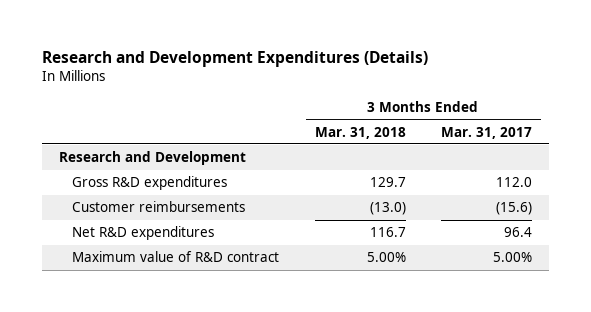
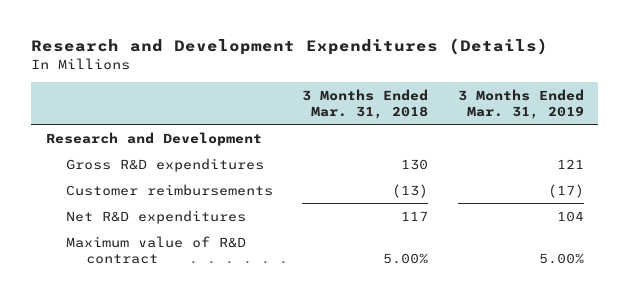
[440,126,532,139] Mar. 31, 2017 -> none
none -> [457,88,584,119] 3 Months Ended Mar. 31, 2019
[369,177,406,188] 129.7 -> [401,158,429,170] 130
[369,202,406,216] (13.0) -> [392,183,429,198] (13)
[369,227,406,238] 116.7 -> [401,210,429,221] 117

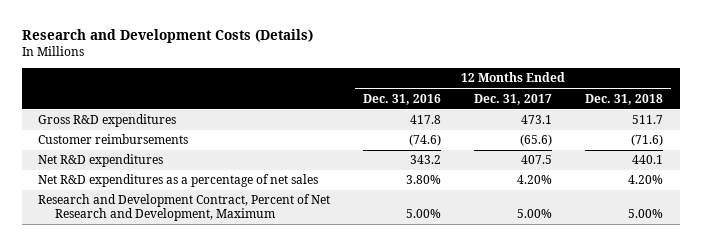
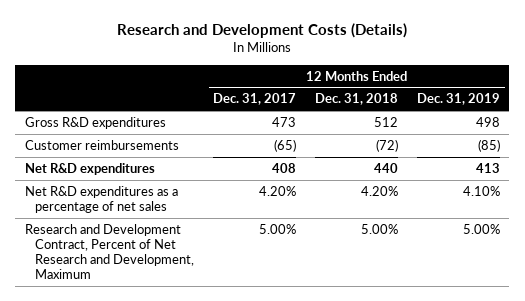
[363,93,442,105] Dec. 31, 2016 -> none
none -> [416,93,500,106] Dec. 31, 2019
[521,115,553,125] 473.1 -> [272,116,297,127] 473
[632,115,664,125] 511.7 -> [374,116,399,127] 512
[520,134,553,147] (65.6) -> [274,138,297,152] (65)
[631,134,664,147] (71.6) -> [376,138,399,152] (72)
[521,155,553,165] 407.5 -> [272,162,297,173] 408
[632,155,664,165] 440.1 -> [374,162,399,173] 440

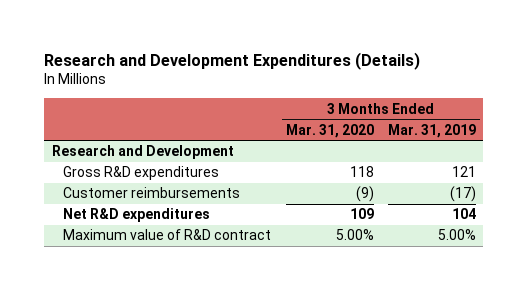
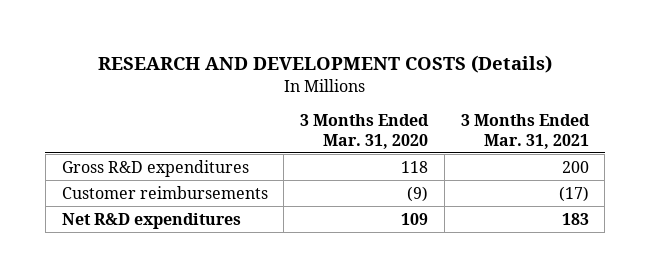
[44,51,421,70] Research and Development Expenditures (Details) -> [98,55,553,74] RESEARCH AND DEVELOPMENT COSTS (Details)
[388,123,477,138] Mar. 31, 2019 -> none
none -> [460,114,590,149] 3 Months Ended Mar. 31, 2021
[51,145,234,160] Research and Development -> none
[63,229,272,241] Maximum value of R&D contract -> none

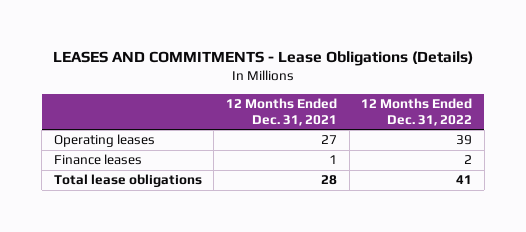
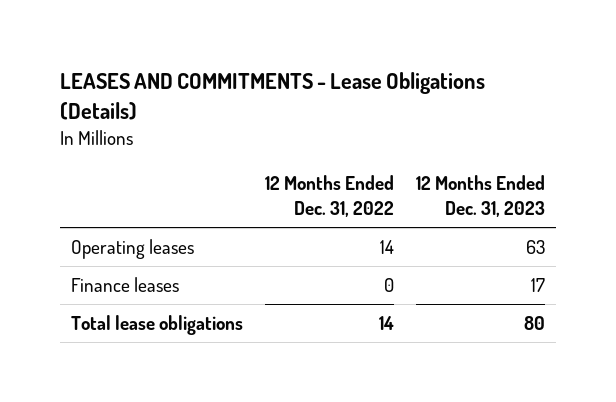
[226,97,338,126] 12 Months Ended Dec. 31, 2021 -> none
none -> [416,175,546,217] 12 Months Ended Dec. 31, 2023
[456,135,473,146] 39 -> [379,240,394,255] 14
[464,155,473,165] 2 -> [383,278,394,293] 0
[456,175,473,185] 41 -> [378,316,394,331] 14

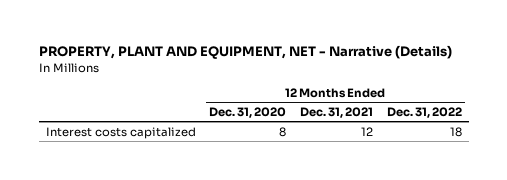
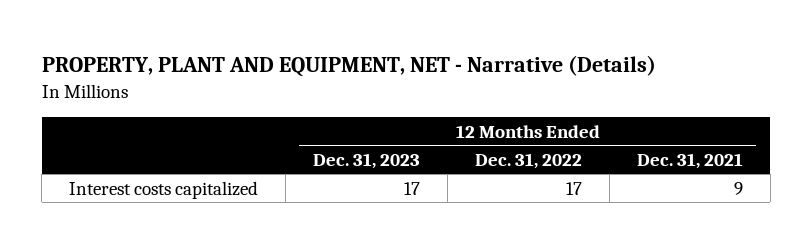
[209,107,287,119] Dec. 31, 2020 -> none
none -> [313,152,421,169] Dec. 31, 2023
[360,126,373,136] 12 -> [733,181,743,195] 9
[449,126,462,137] 18 -> [565,181,582,195] 17

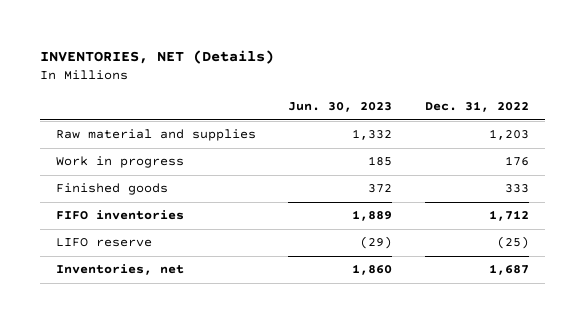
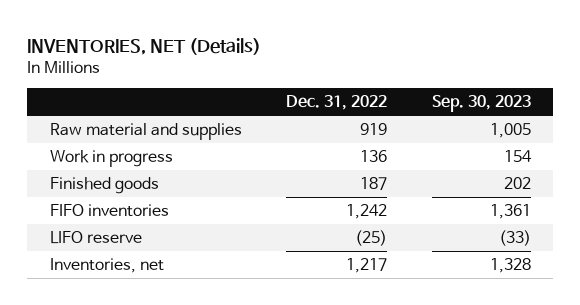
[288,102,393,113] Jun. 30, 2023 -> none
none -> [431,95,531,113] Sep. 30, 2023
[488,129,529,141] 1,203 -> [360,123,388,136] 919
[504,156,529,167] 176 -> [360,150,388,163] 136
[504,184,529,194] 333 -> [360,177,388,191] 187
[488,210,529,222] 1,712 -> [346,204,388,220] 1,242
[488,264,529,276] 1,687 -> [346,258,388,274] 1,217

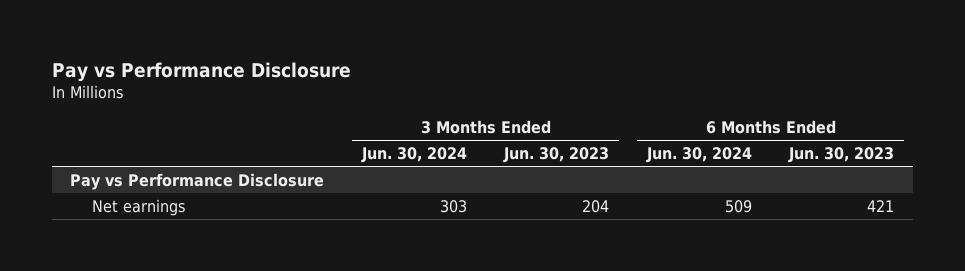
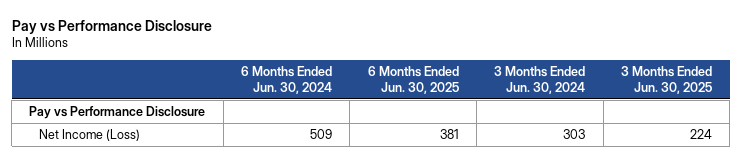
[503,147,610,164] Jun. 30, 2023 -> none
[788,147,895,164] Jun. 30, 2023 -> none
none -> [367,65,459,94] 6 Months Ended Jun. 30, 2025
none -> [621,65,713,94] 3 Months Ended Jun. 30, 2025
[91,198,186,216] Net earnings -> [39,129,141,142] Net Income (Loss)

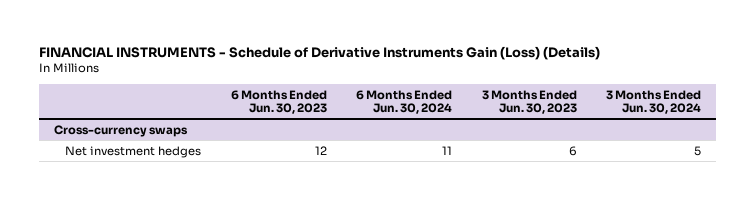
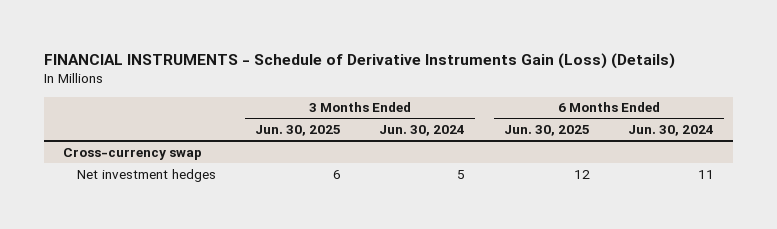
[230,89,327,115] 6 Months Ended Jun. 30, 2023 -> none
[481,89,577,115] 3 Months Ended Jun. 30, 2023 -> none
none -> [254,125,341,137] Jun. 30, 2025
none -> [503,125,590,137] Jun. 30, 2025
[53,124,188,137] Cross-currency swaps -> [63,147,203,160] Cross-currency swap

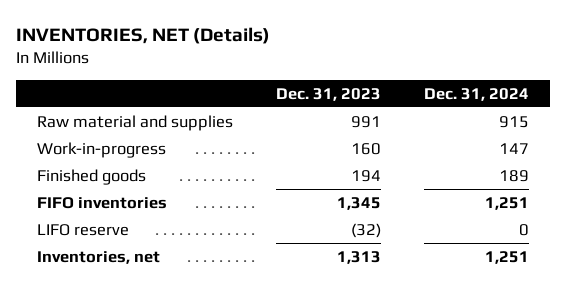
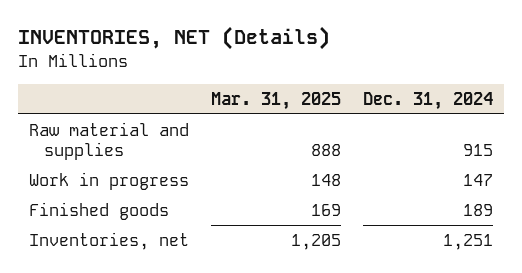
[276,87,382,101] Dec. 31, 2023 -> none
none -> [210,91,341,110] Mar. 31, 2025
[37,141,167,158] Work-in-progress -> [28,171,189,190] Work in progress
[37,196,168,209] FIFO inventories -> none
[37,223,130,236] LIFO reserve -> none

